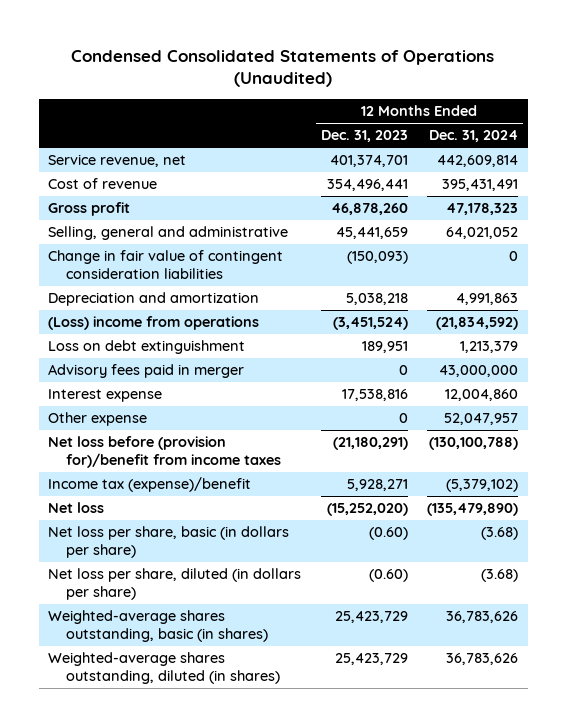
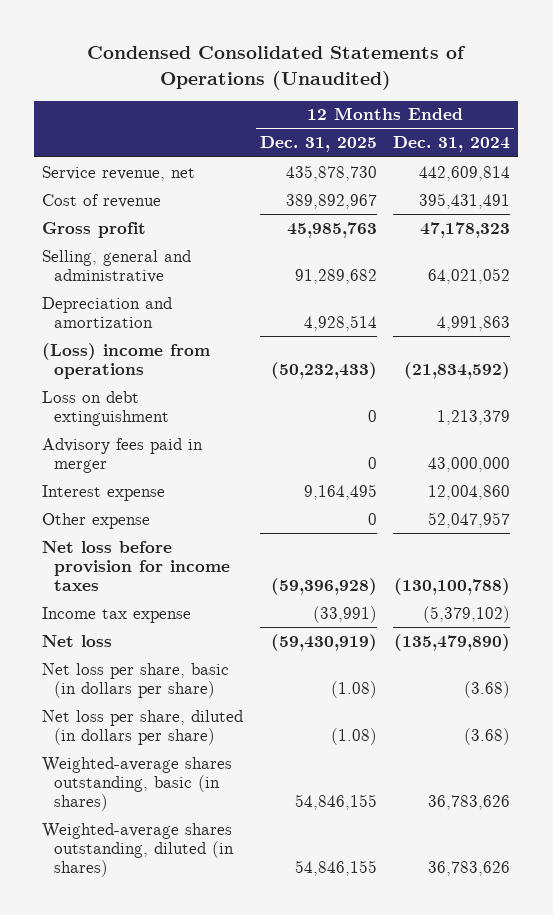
[320,130,408,143] Dec. 31, 2023 -> none
none -> [259,136,377,153] Dec. 31, 2025
[48,250,284,280] Change in fair value of contingent consideration liabilities -> none
[48,436,282,469] Net loss before (provision for)/benefit from income taxes -> [42,540,231,591] Net loss before provision for income taxes
[48,477,252,493] Income tax (expense)/benefit -> [42,606,192,623] Income tax expense

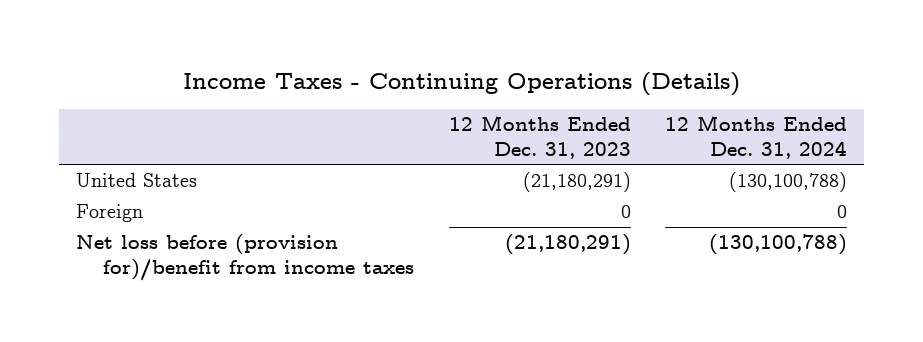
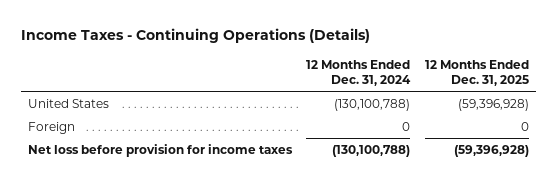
[448,114,631,159] 12 Months Ended Dec. 31, 2023 -> none
none -> [424,59,529,86] 12 Months Ended Dec. 31, 2025
[76,234,414,281] Net loss before (provision for)/benefit from income taxes -> [28,144,294,158] Net loss before provision for income taxes

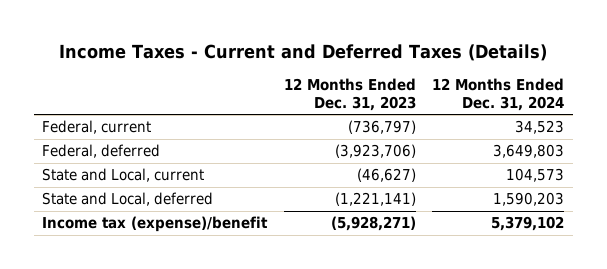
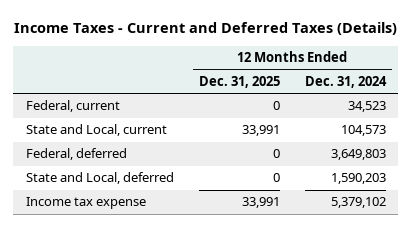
[283,77,416,112] 12 Months Ended Dec. 31, 2023 -> none
none -> [198,76,280,89] Dec. 31, 2025
[42,144,161,159] Federal, deferred -> [25,148,127,161] Federal, deferred
[42,216,269,233] Income tax (expense)/benefit -> [25,197,146,210] Income tax expense

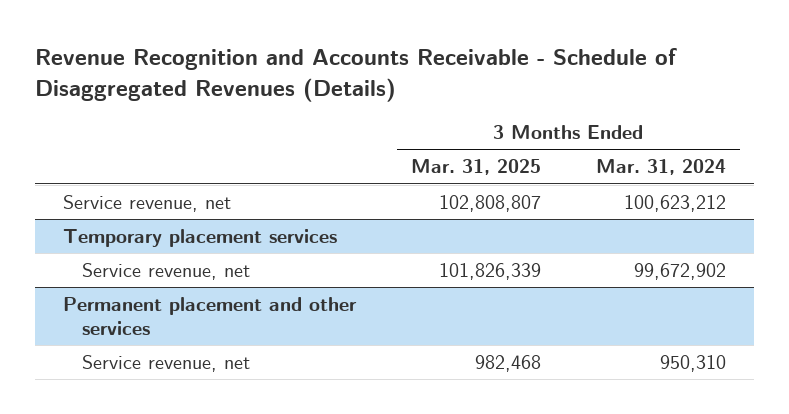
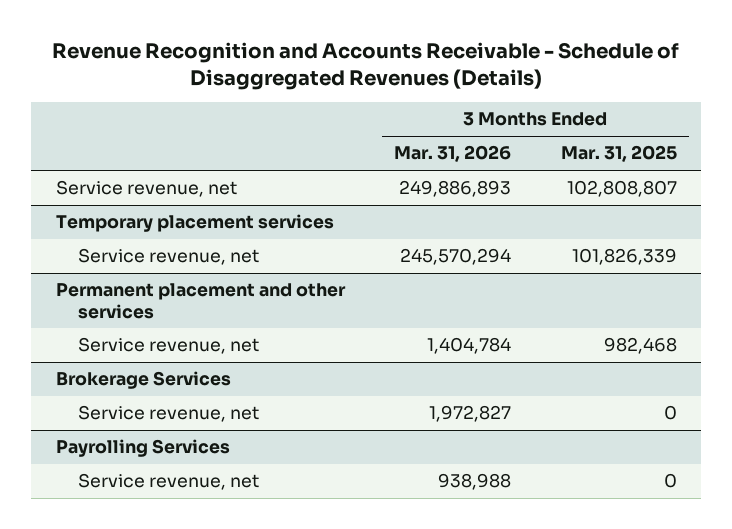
[596,159,727,176] Mar. 31, 2024 -> none
none -> [394,145,512,163] Mar. 31, 2026
none -> [55,371,231,390] Brokerage Services
none -> [78,405,260,423] Service revenue, net
none -> [55,439,230,458] Payrolling Services
none -> [78,473,260,491] Service revenue, net

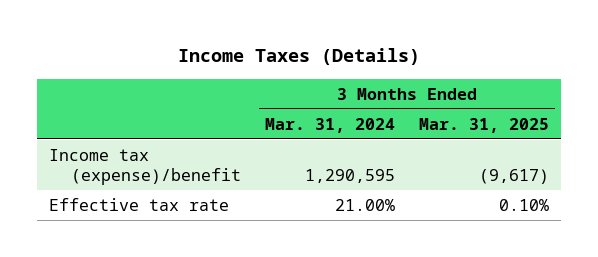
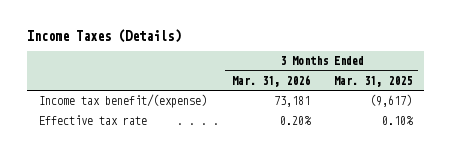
[264,117,395,133] Mar. 31, 2024 -> none
none -> [231,74,310,87] Mar. 31, 2026
[49,148,241,186] Income tax (expense)/benefit -> [39,94,208,109] Income tax benefit/(expense)

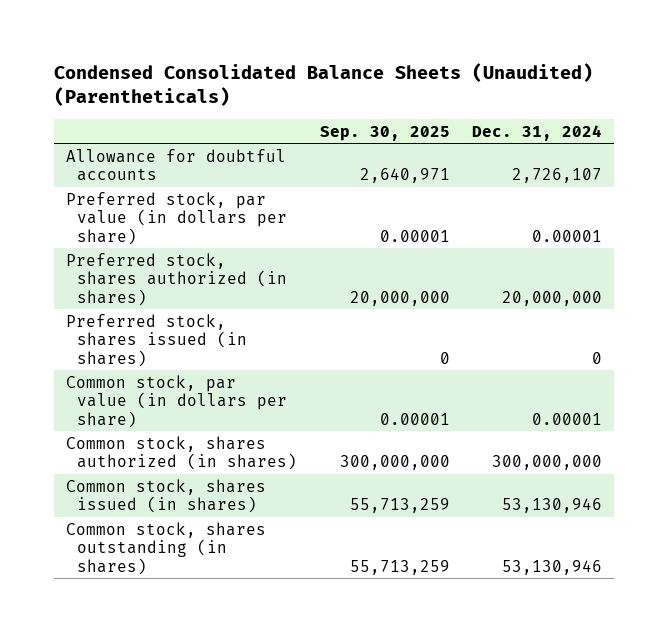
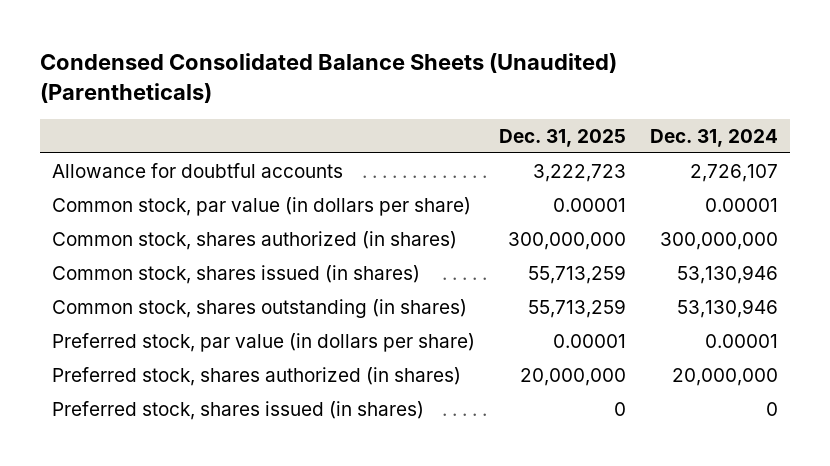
[319,125,450,141] Sep. 30, 2025 -> none
none -> [499,128,627,147] Dec. 31, 2025
[65,191,288,245] Preferred stock, par value (in dollars per share) -> [52,333,476,353] Preferred stock, par value (in dollars per share)
[65,252,288,306] Preferred stock, shares authorized (in shares) -> [52,367,462,387] Preferred stock, shares authorized (in shares)
[65,313,248,367] Preferred stock, shares issued (in shares) -> [52,401,425,421] Preferred stock, shares issued (in shares)

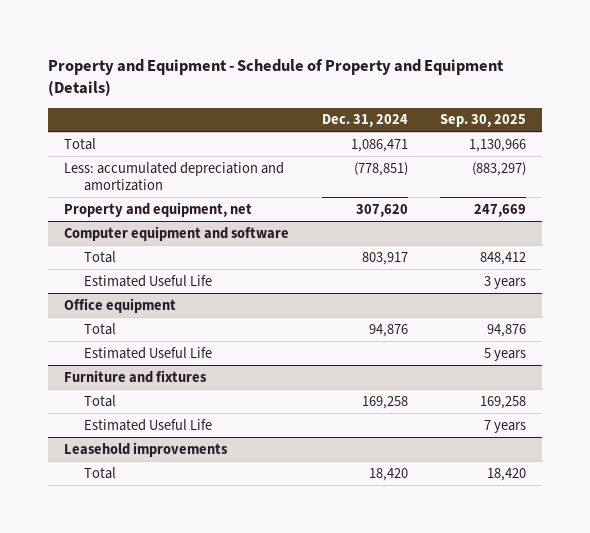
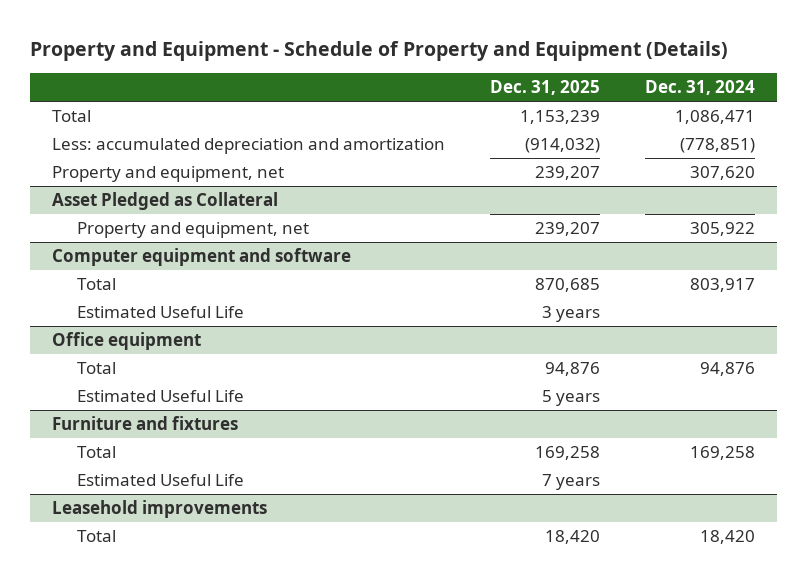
[439,114,526,128] Sep. 30, 2025 -> none
none -> [489,80,600,96] Dec. 31, 2025
none -> [52,192,279,211] Asset Pledged as Collateral
none -> [76,222,309,239] Property and equipment, net

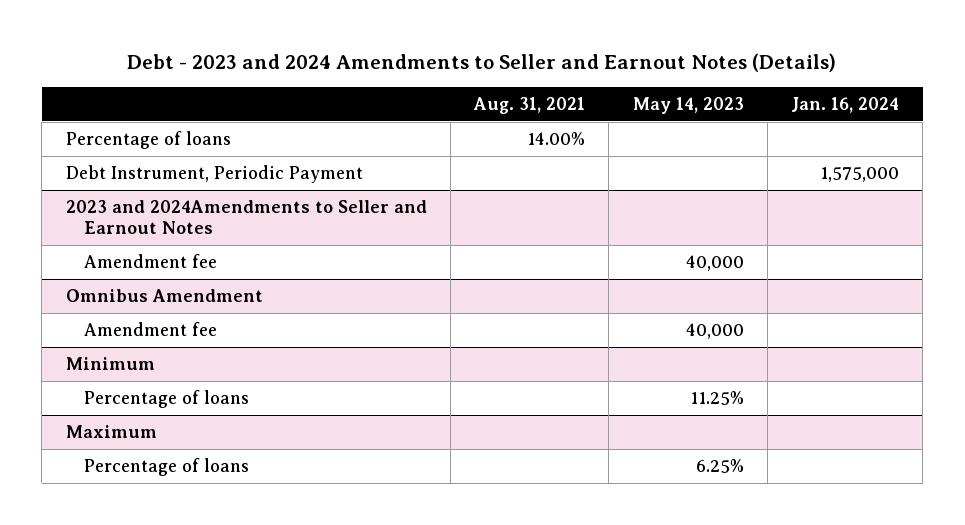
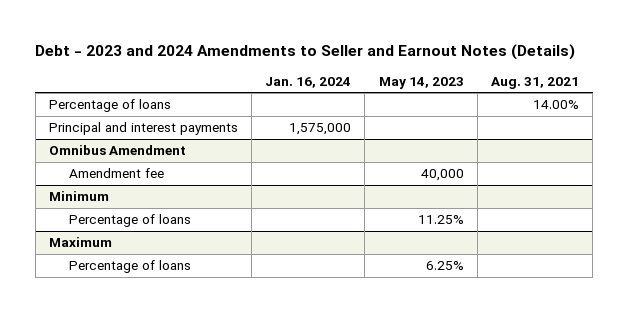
[65,199,427,235] 2023 and 2024Amendments to Seller and Earnout Notes -> none
[84,253,218,268] Amendment fee -> none
[65,164,363,183] Debt Instrument, Periodic Payment -> [48,122,238,136] Principal and interest payments

